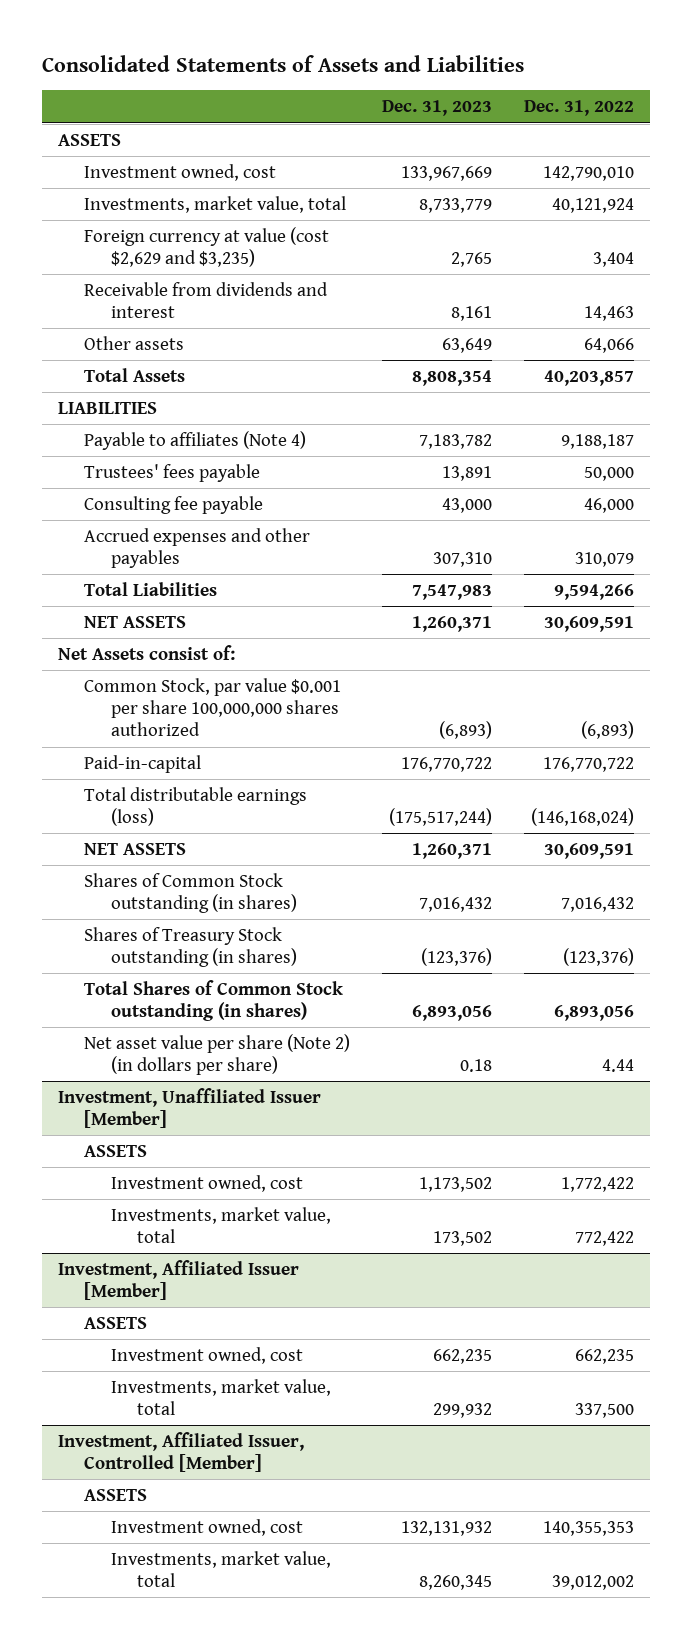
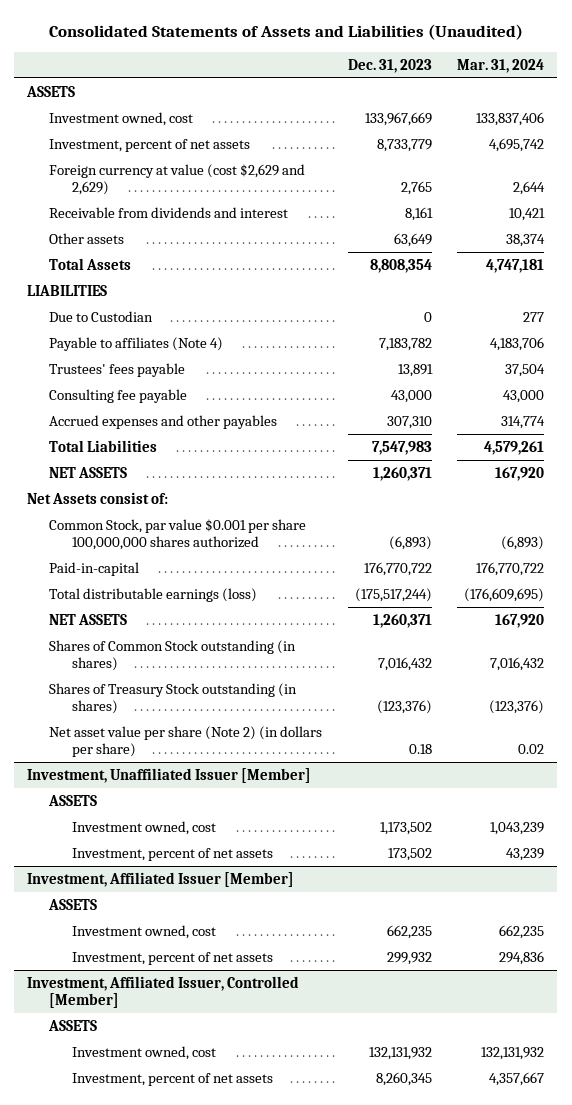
[42,54,525,72] Consolidated Statements of Assets and Liabilities -> [48,24,523,41] Consolidated Statements of Assets and Liabilities (Unaudited)
[524,100,635,117] Dec. 31, 2022 -> none
none -> [457,58,545,73] Mar. 31, 2024
[84,195,347,213] Investments, market value, total -> [49,138,251,152] Investment, percent of net assets
[84,226,330,268] Foreign currency at value (cost $2,629 and $3,235) -> [49,163,306,195] Foreign currency at value (cost $2,629 and 2,629)
none -> [49,310,154,322] Due to Custodian
[84,979,344,1022] Total Shares of Common Stock outstanding (in shares) -> none
[110,1206,331,1244] Investments, market value, total -> [71,847,273,861] Investment, percent of net assets
[110,1378,331,1416] Investments, market value, total -> [71,951,273,965] Investment, percent of net assets
[110,1550,331,1588] Investments, market value, total -> [71,1072,273,1086] Investment, percent of net assets

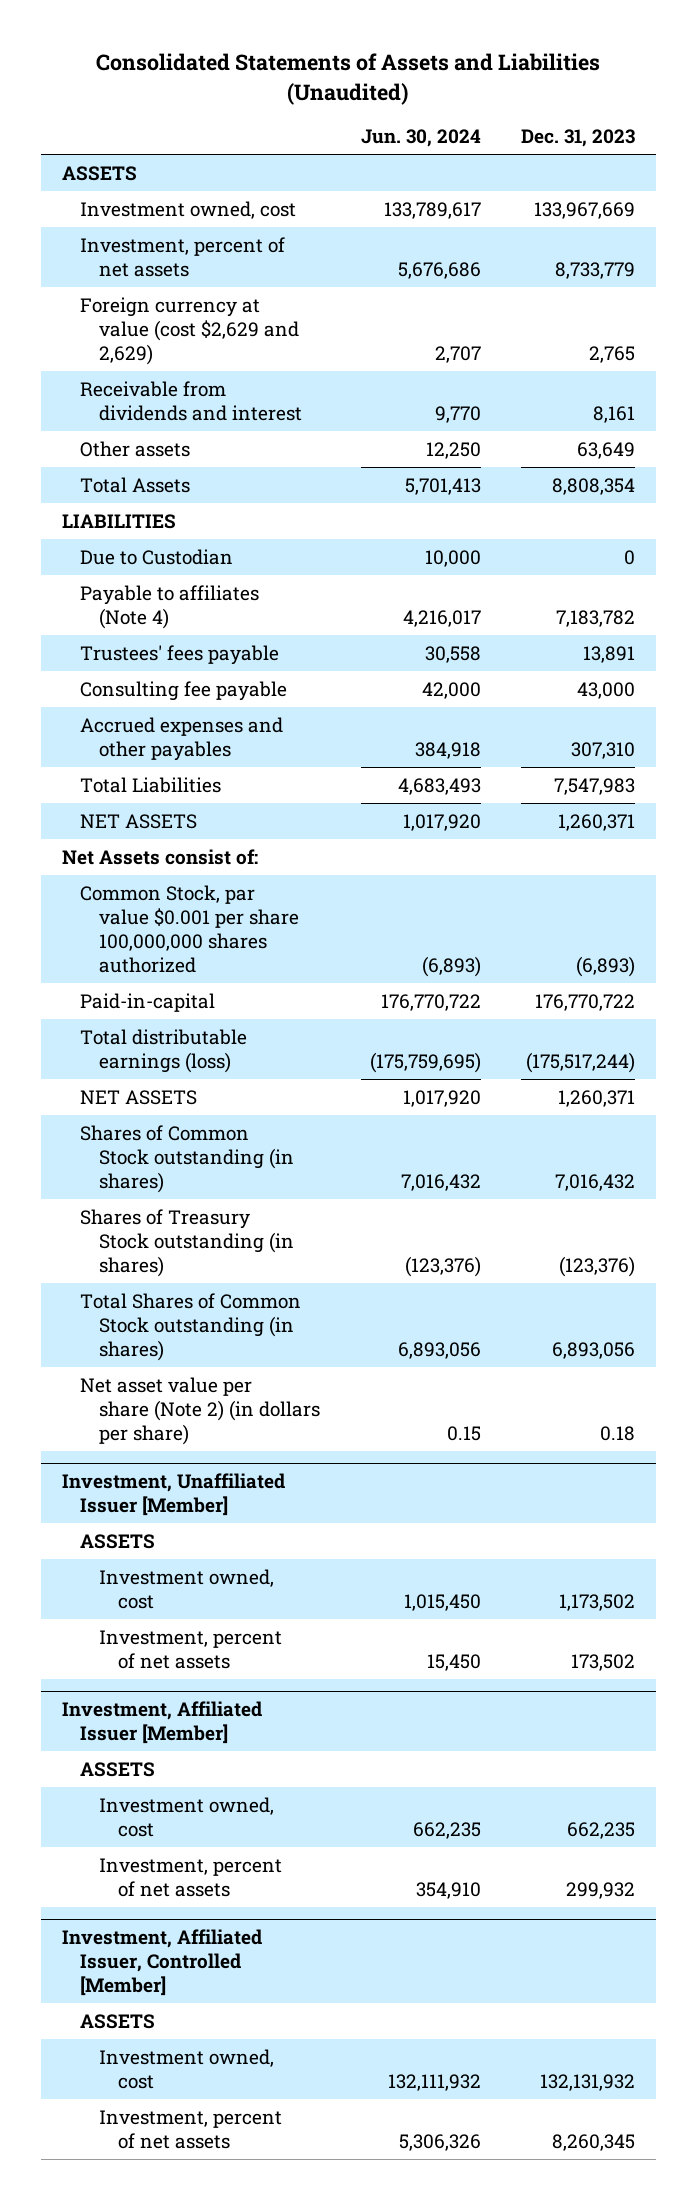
[457,58,545,73] Mar. 31, 2024 -> none
none -> [360,129,481,148] Jun. 30, 2024
none -> [80,1292,302,1361] Total Shares of Common Stock outstanding (in shares)

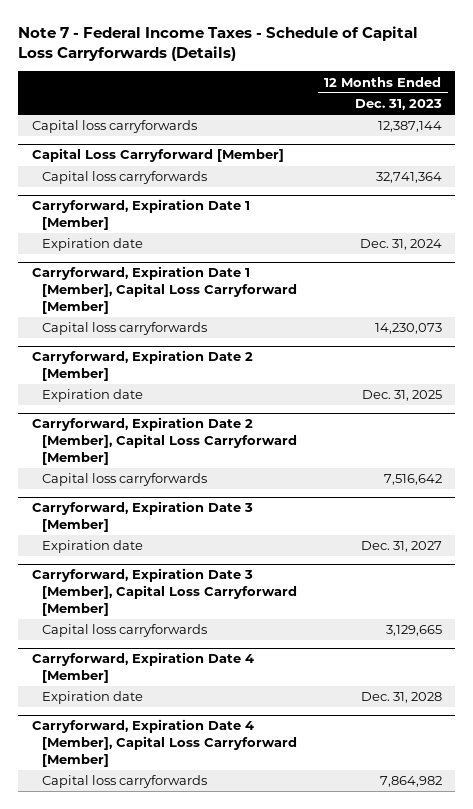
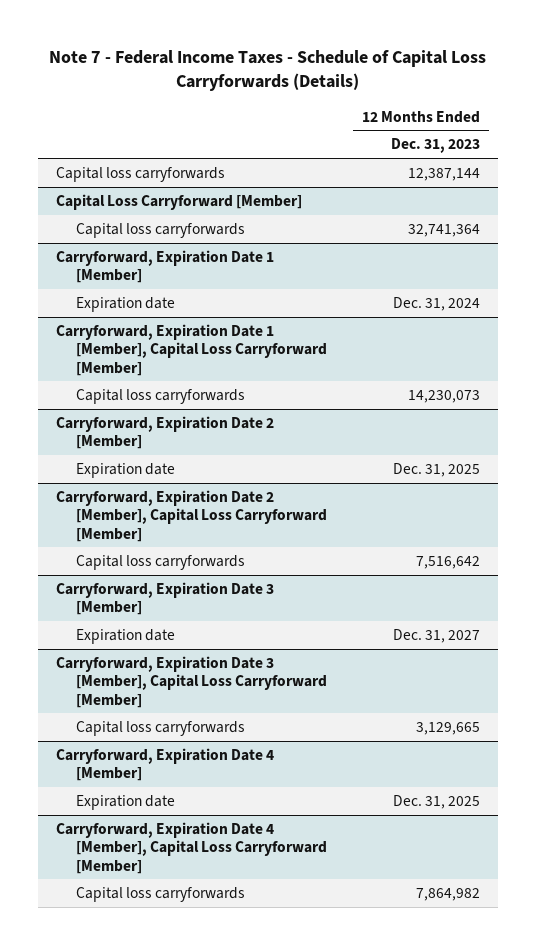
[360,692,442,704] Dec. 31, 2028 -> [393,794,481,809] Dec. 31, 2025

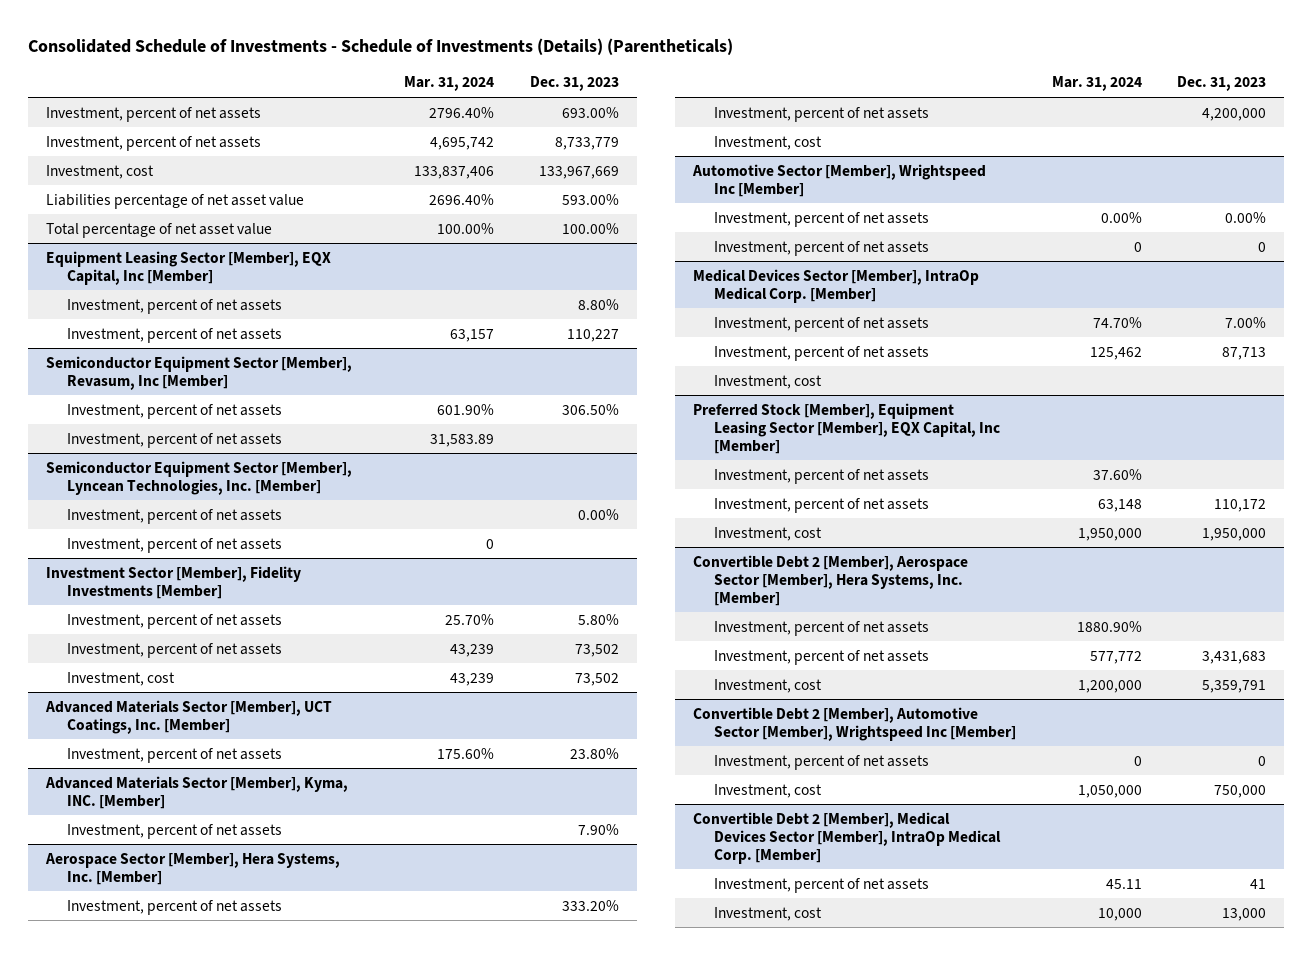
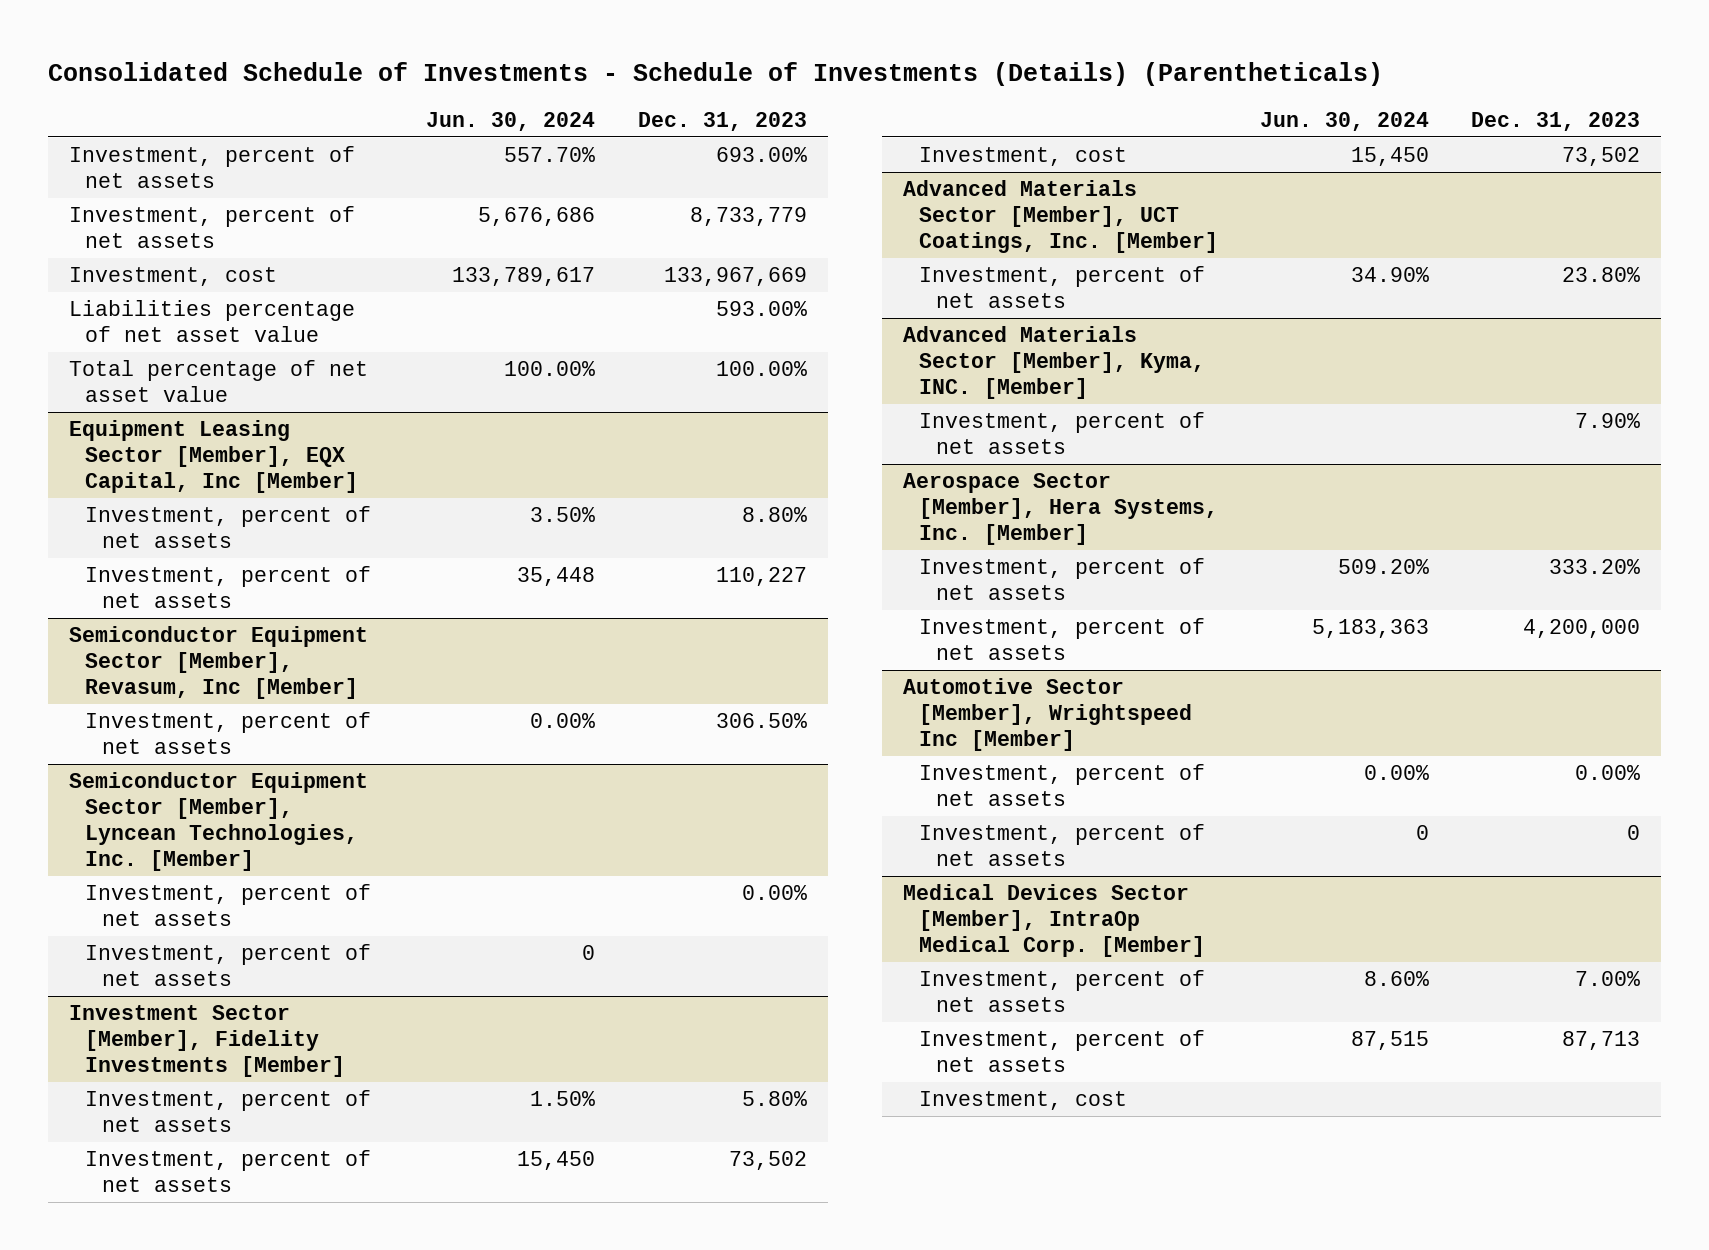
[404,76,495,92] Mar. 31, 2024 -> none
none -> [426,111,596,131] Jun. 30, 2024
[66,432,282,448] Investment, percent of net assets -> none
[714,135,823,150] Investment, cost -> none
[693,402,1001,454] Preferred Stock [Member], Equipment Leasing Sector [Member], EQX Capital, Inc [Member] -> none
[714,468,930,484] Investment, percent of net assets -> none
[714,497,930,513] Investment, percent of net assets -> none
[714,526,823,541] Investment, cost -> none
[693,554,969,606] Convertible Debt 2 [Member], Aerospace Sector [Member], Hera Systems, Inc. [Member] -> none
[714,620,930,636] Investment, percent of net assets -> none
[714,649,930,665] Investment, percent of net assets -> none
[714,678,823,693] Investment, cost -> none
[693,706,1017,741] Convertible Debt 2 [Member], Automotive Sector [Member], Wrightspeed Inc [Member] -> none
[714,754,930,770] Investment, percent of net assets -> none
[714,783,823,798] Investment, cost -> none
[693,811,1002,864] Convertible Debt 2 [Member], Medical Devices Sector [Member], IntraOp Medical Corp. [Member] -> none
[714,877,930,893] Investment, percent of net assets -> none
[714,906,823,921] Investment, cost -> none

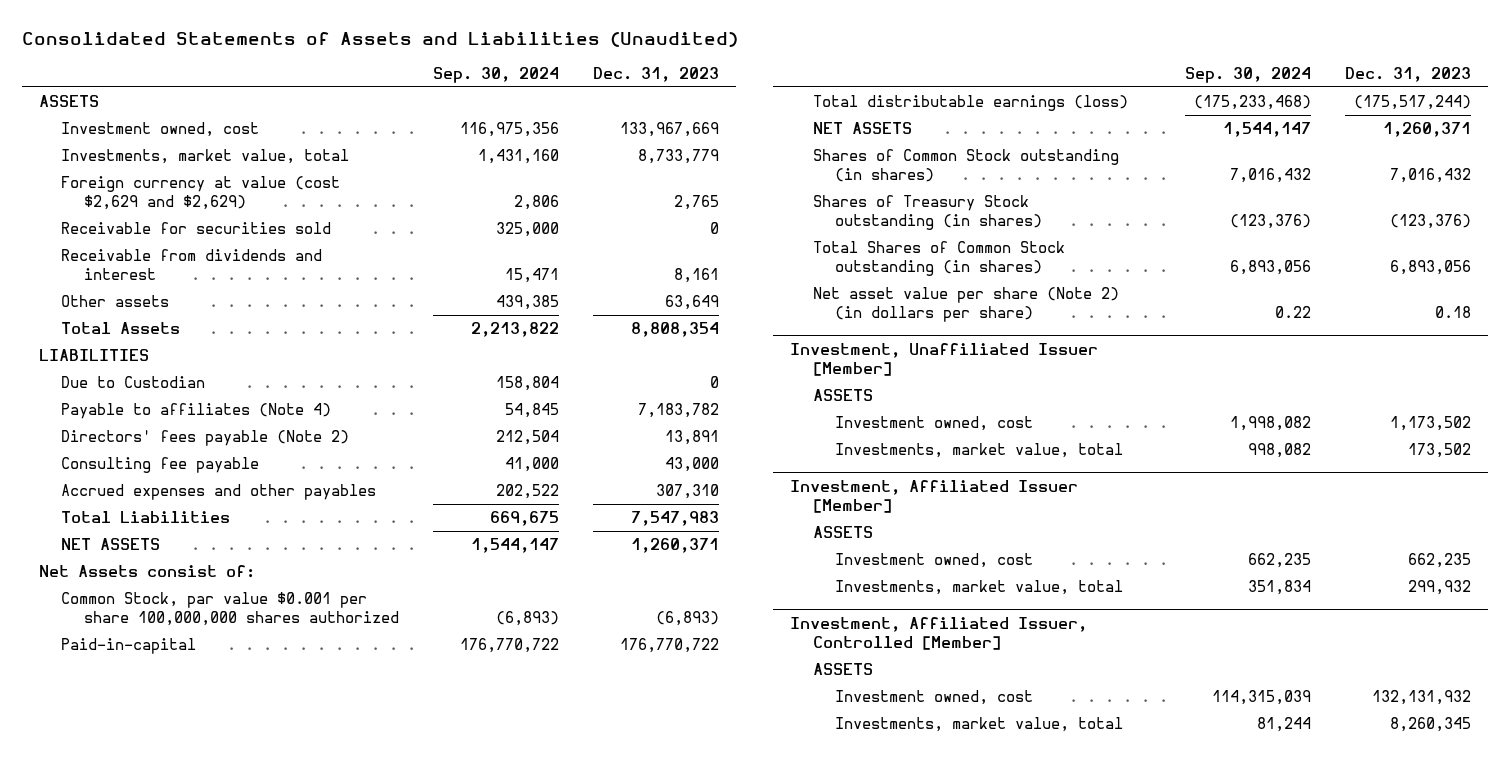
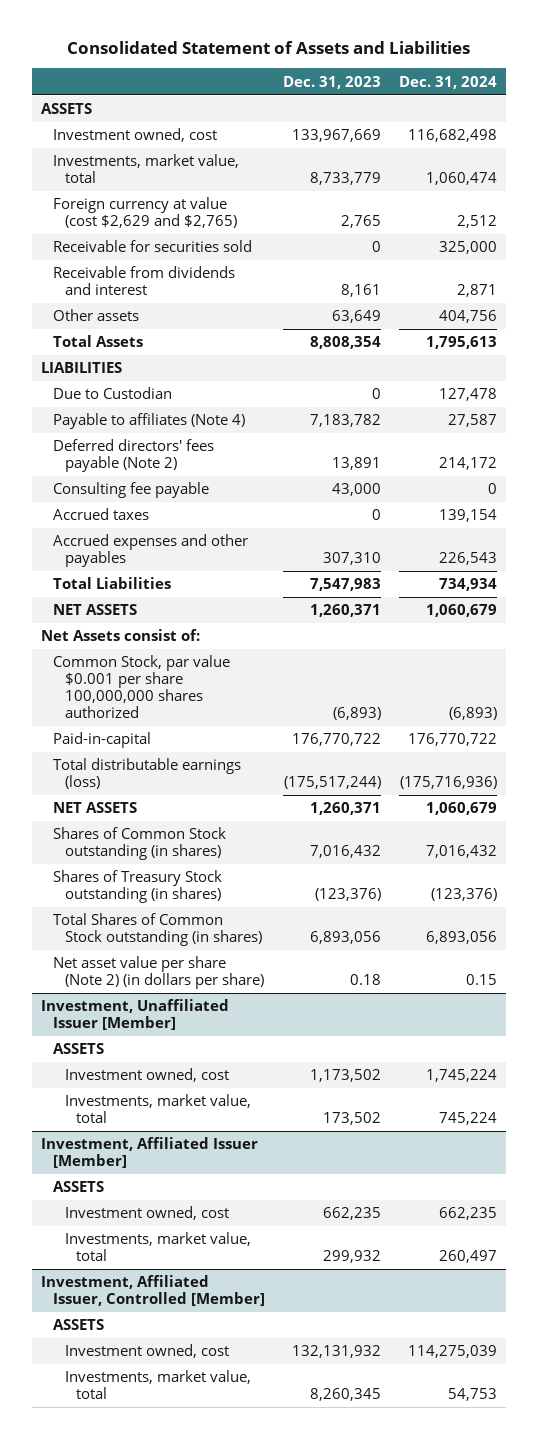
[21,31,738,47] Consolidated Statements of Assets and Liabilities (Unaudited) -> [67,41,471,55] Consolidated Statement of Assets and Liabilities
[433,66,560,83] Sep. 30, 2024 -> none
none -> [399,75,498,89] Dec. 31, 2024
[61,176,341,211] Foreign currency at value (cost $2,629 and $2,629) -> [52,197,237,229] Foreign currency at value (cost $2,629 and $2,765)
[61,430,350,447] Directors' fees payable (Note 2) -> [52,439,214,473] Deferred directors' fees payable (Note 2)
none -> [52,508,149,521] Accrued taxes

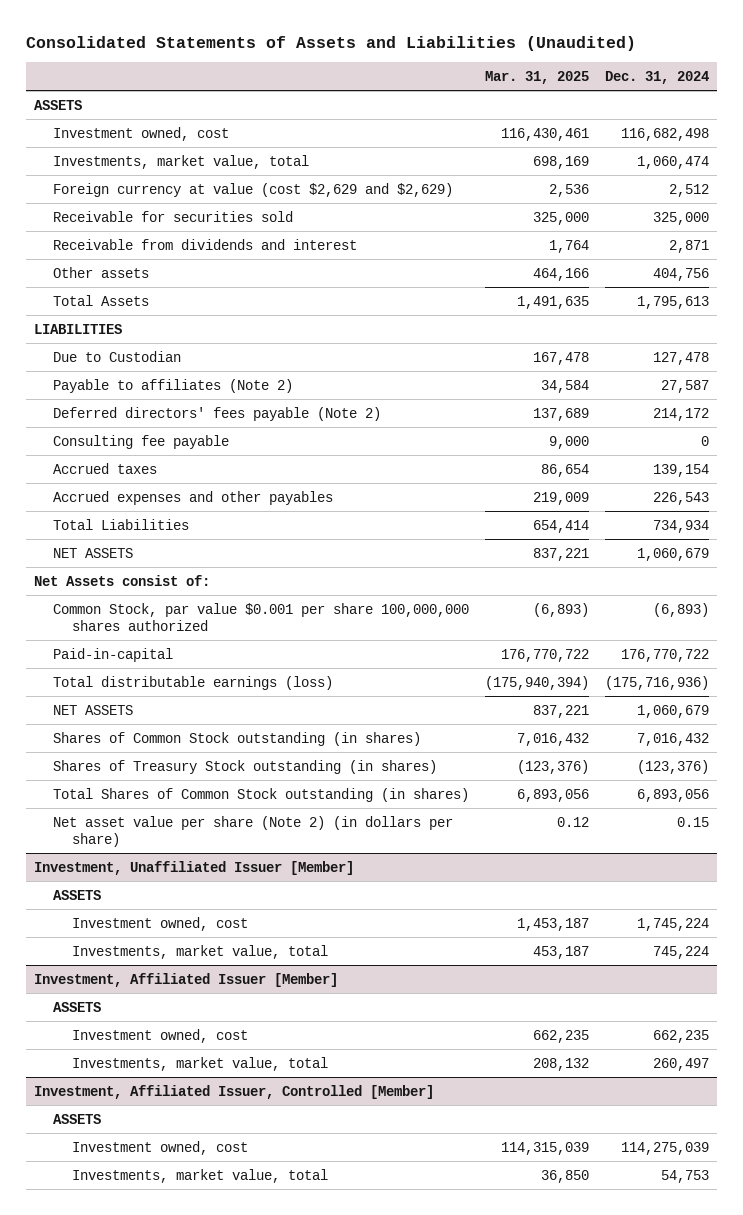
[67,41,471,55] Consolidated Statement of Assets and Liabilities -> [26,36,637,52] Consolidated Statements of Assets and Liabilities (Unaudited)
[283,75,382,89] Dec. 31, 2023 -> none
none -> [484,70,589,84] Mar. 31, 2025
[52,197,237,229] Foreign currency at value (cost $2,629 and $2,765) -> [53,182,454,197] Foreign currency at value (cost $2,629 and $2,629)
[52,413,245,430] Payable to affiliates (Note 4) -> [53,378,294,393] Payable to affiliates (Note 2)

